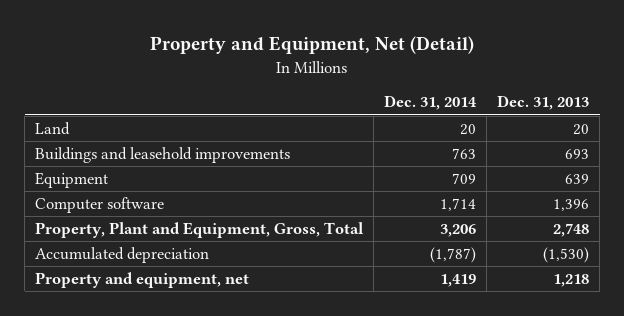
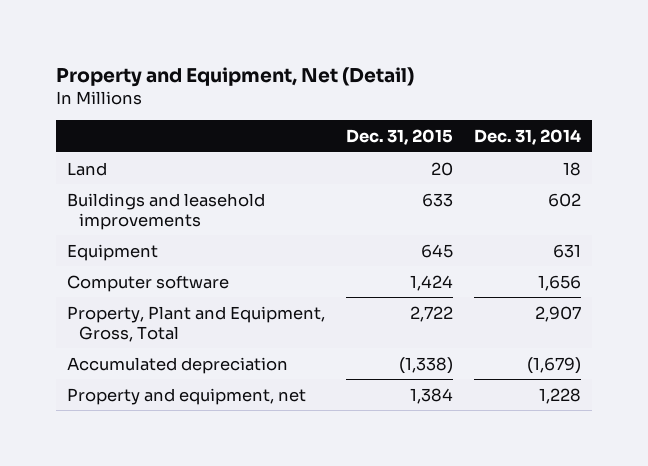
[497,95,590,111] Dec. 31, 2013 -> none
none -> [345,129,453,146] Dec. 31, 2015
[460,124,477,136] 20 -> [562,161,581,176] 18
[452,148,477,160] 763 -> [547,192,581,207] 602
[452,173,477,185] 709 -> [552,243,581,258] 631
[440,198,477,212] 1,714 -> [537,274,581,291] 1,656
[440,224,477,238] 3,206 -> [534,305,581,322] 2,907
[430,247,477,264] (1,787) -> [526,356,581,374] (1,679)
[440,274,477,288] 1,419 -> [538,387,581,404] 1,228

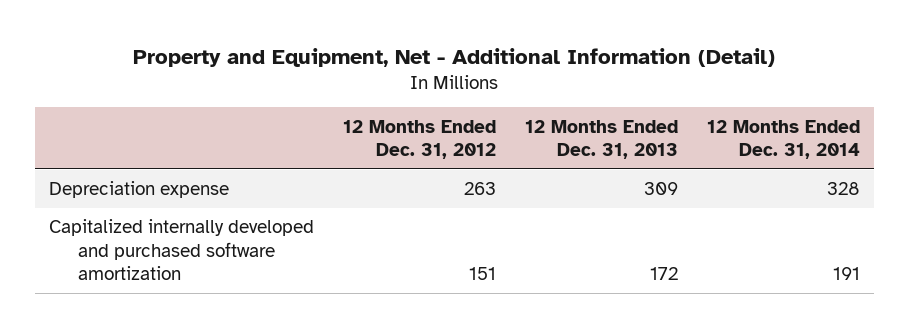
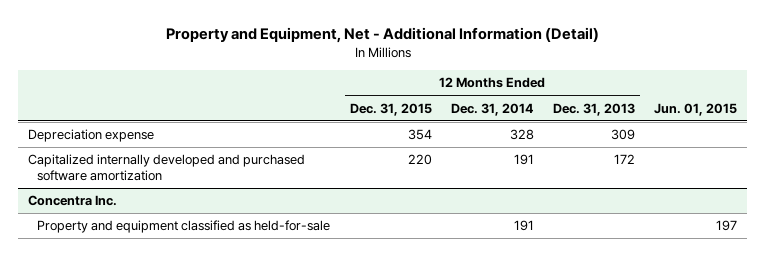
[342,119,496,160] 12 Months Ended Dec. 31, 2012 -> none
none -> [349,102,432,116] Dec. 31, 2015
none -> [654,102,738,116] Jun. 01, 2015
none -> [27,195,117,207] Concentra Inc.
none -> [37,220,331,234] Property and equipment classified as held-for-sale

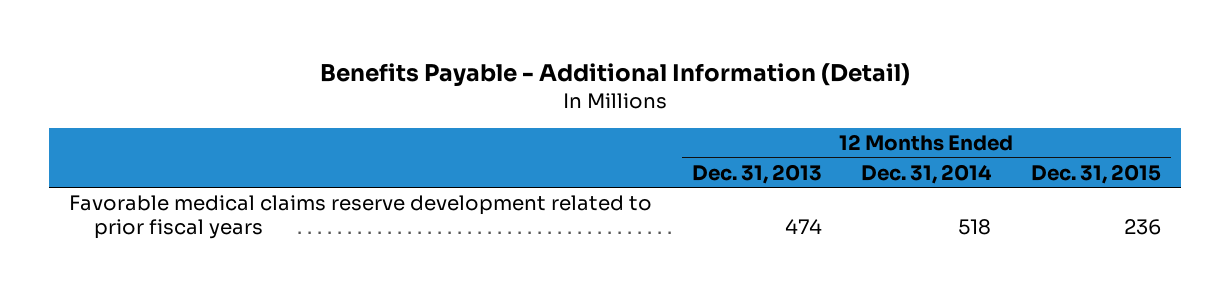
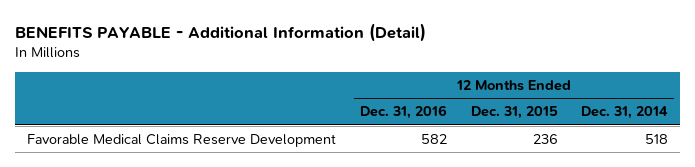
[320,62,911,86] Benefits Payable - Additional Information (Detail) -> [15,22,427,42] BENEFITS PAYABLE - Additional Information (Detail)
[691,163,822,184] Dec. 31, 2013 -> none
none -> [359,105,447,120] Dec. 31, 2016
[69,195,653,239] Favorable medical claims reserve development related to prior fiscal years -> [27,134,337,148] Favorable Medical Claims Reserve Development

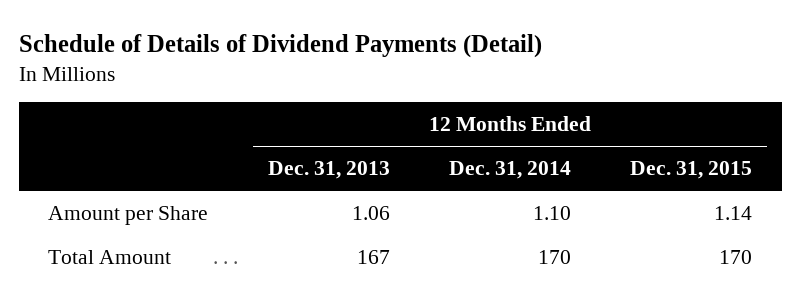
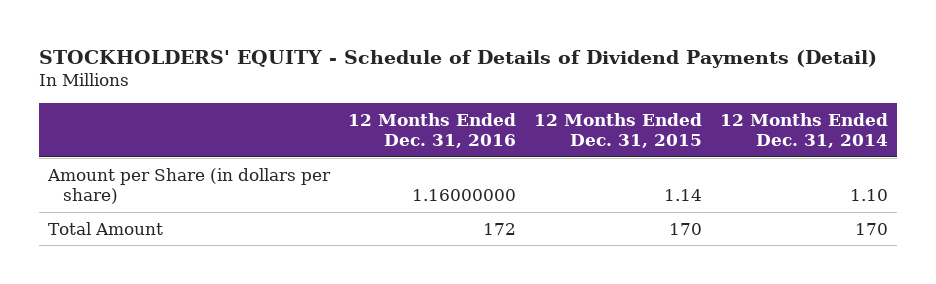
[18,33,542,58] Schedule of Details of Dividend Payments (Detail) -> [38,50,877,69] STOCKHOLDERS' EQUITY - Schedule of Details of Dividend Payments (Detail)
[267,161,390,180] Dec. 31, 2013 -> none
none -> [347,112,516,149] 12 Months Ended Dec. 31, 2016
[48,205,209,225] Amount per Share -> [46,167,331,205] Amount per Share (in dollars per share)

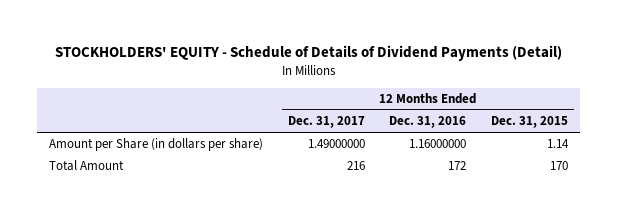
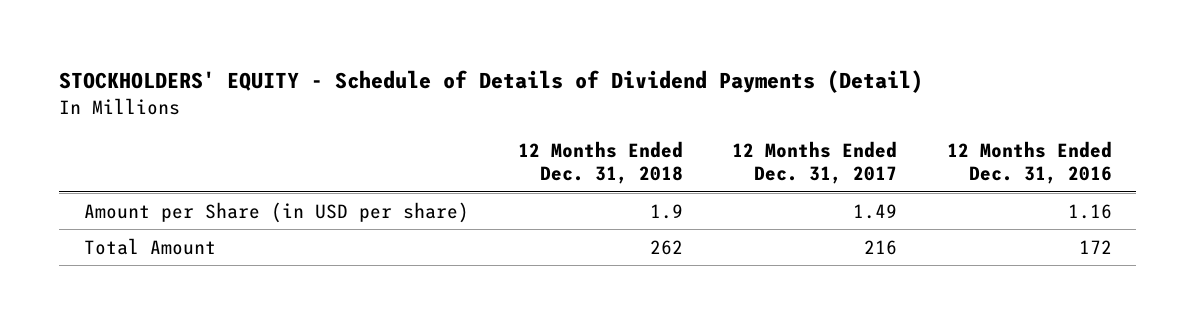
[490,116,568,129] Dec. 31, 2015 -> none
none -> [518,141,684,185] 12 Months Ended Dec. 31, 2018
[49,138,264,152] Amount per Share (in dollars per share) -> [83,201,469,223] Amount per Share (in USD per share)
[307,139,365,149] 1.49000000 -> [853,203,898,219] 1.49
[409,139,467,149] 1.16000000 -> [1067,203,1112,219] 1.16

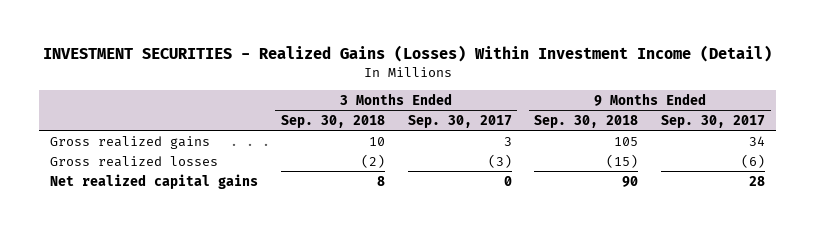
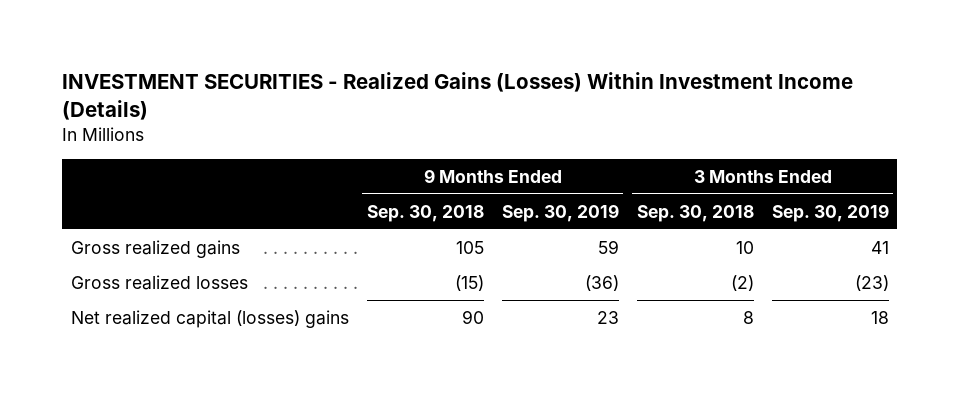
[42,45,772,63] INVESTMENT SECURITIES - Realized Gains (Losses) Within Investment Income (Detail) -> [61,72,853,120] INVESTMENT SECURITIES - Realized Gains (Losses) Within Investment Income (Details)
[407,114,512,128] Sep. 30, 2017 -> none
[660,114,765,128] Sep. 30, 2017 -> none
none -> [501,203,619,222] Sep. 30, 2019
none -> [771,203,889,222] Sep. 30, 2019
[50,173,259,189] Net realized capital gains -> [70,310,349,329] Net realized capital (losses) gains

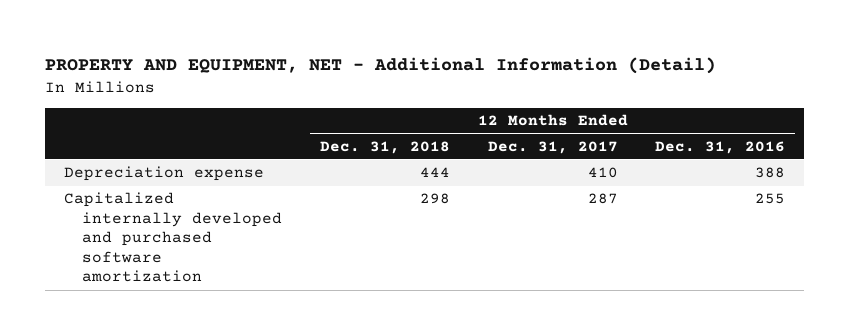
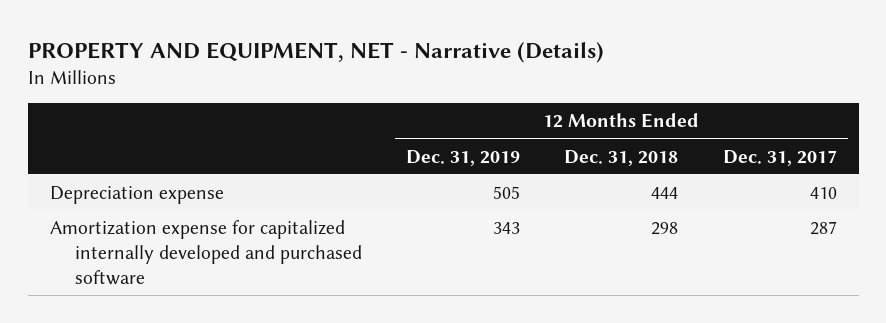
[45,56,717,74] PROPERTY AND EQUIPMENT, NET - Additional Information (Detail) -> [27,41,604,63] PROPERTY AND EQUIPMENT, NET - Narrative (Details)
[655,140,786,154] Dec. 31, 2016 -> none
none -> [406,149,521,166] Dec. 31, 2019
[63,192,282,283] Capitalized internally developed and purchased software amortization -> [49,219,363,285] Amortization expense for capitalized internally developed and purchased software

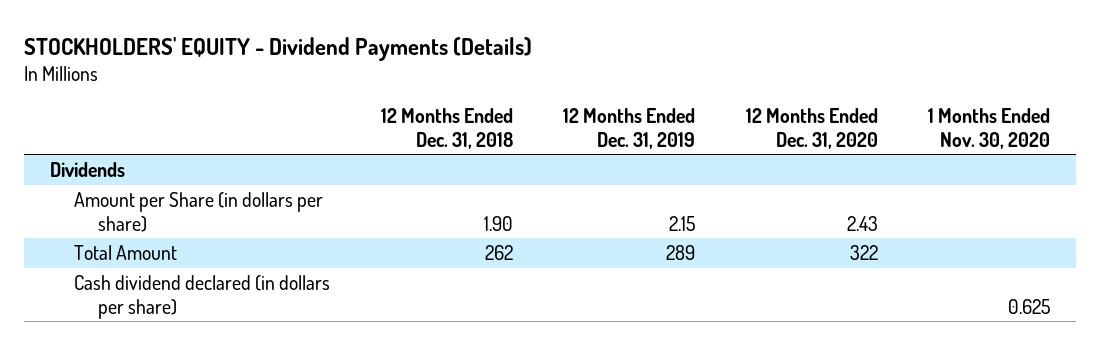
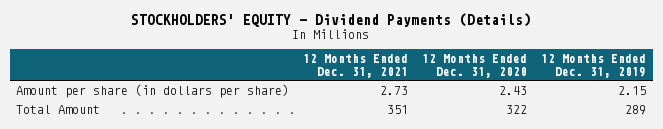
[380,107,513,149] 12 Months Ended Dec. 31, 2018 -> none
[928,107,1051,149] 1 Months Ended Nov. 30, 2020 -> none
none -> [303,53,409,78] 12 Months Ended Dec. 31, 2021
[49,161,125,177] Dividends -> none
[73,191,323,232] Amount per Share (in dollars per share) -> [16,84,290,99] Amount per share (in dollars per share)
[73,274,330,319] Cash dividend declared (in dollars per share) -> none

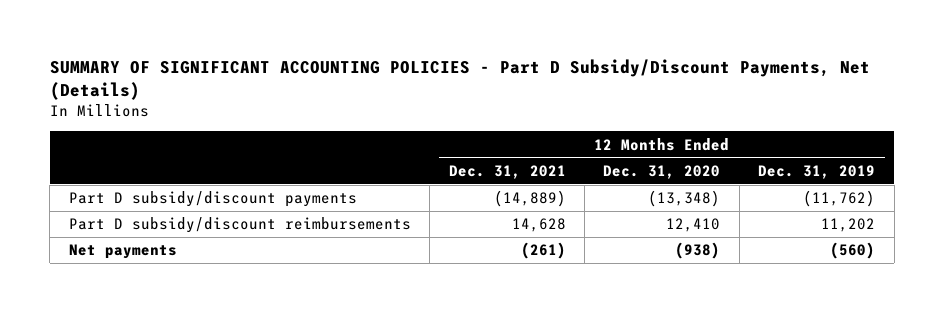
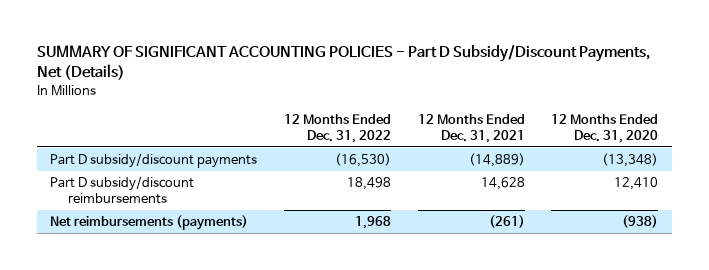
[758,164,876,179] Dec. 31, 2019 -> none
none -> [284,114,392,144] 12 Months Ended Dec. 31, 2022
[68,244,177,260] Net payments -> [50,215,249,231] Net reimbursements (payments)

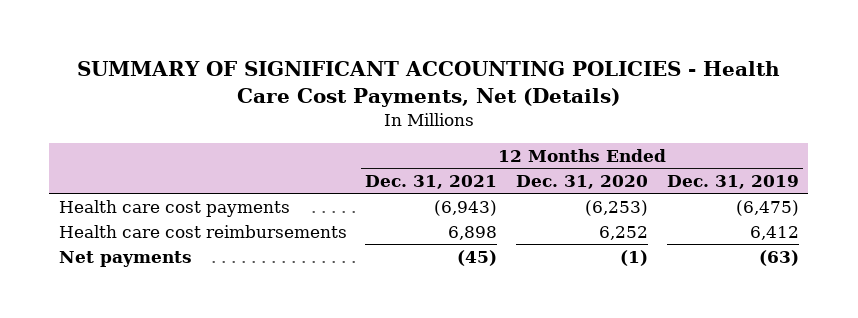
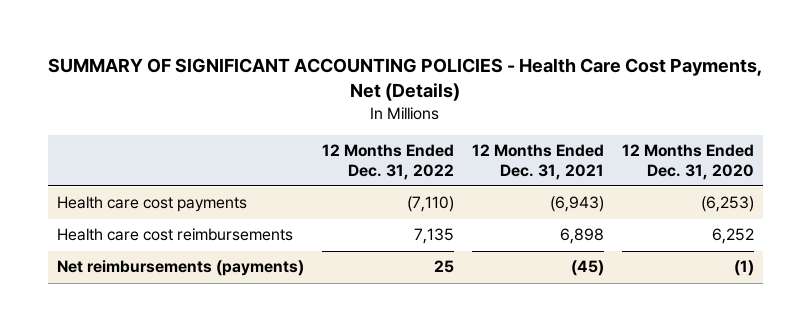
[666,174,799,189] Dec. 31, 2019 -> none
none -> [321,144,454,180] 12 Months Ended Dec. 31, 2022
[58,250,192,267] Net payments -> [56,260,304,277] Net reimbursements (payments)

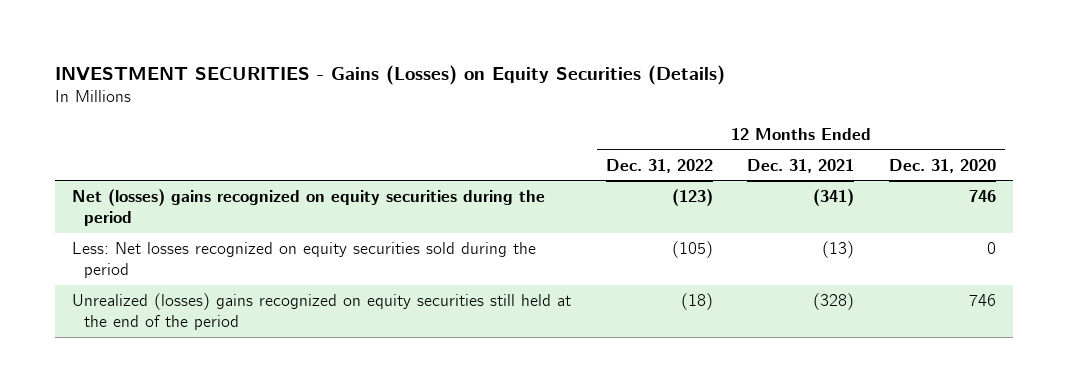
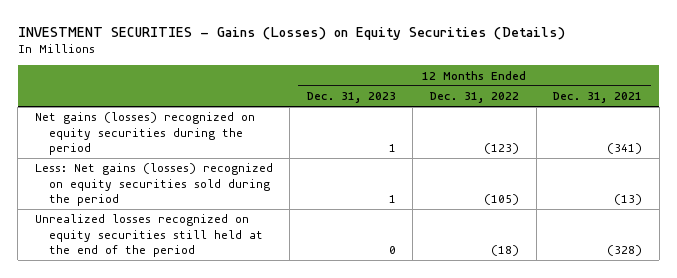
[888,158,996,173] Dec. 31, 2020 -> none
none -> [306,92,396,104] Dec. 31, 2023
[71,189,545,226] Net (losses) gains recognized on equity securities during the period -> [34,112,255,156] Net gains (losses) recognized on equity securities during the period
[71,242,536,278] Less: Net losses recognized on equity securities sold during the period -> [34,163,273,207] Less: Net gains (losses) recognized on equity securities sold during the period
[71,293,571,330] Unrealized (losses) gains recognized on equity securities still held at the end of the period -> [34,214,264,258] Unrealized losses recognized on equity securities still held at the end of the period

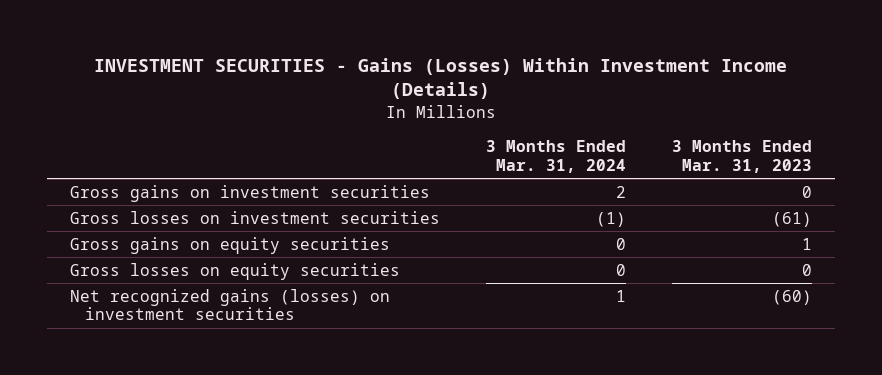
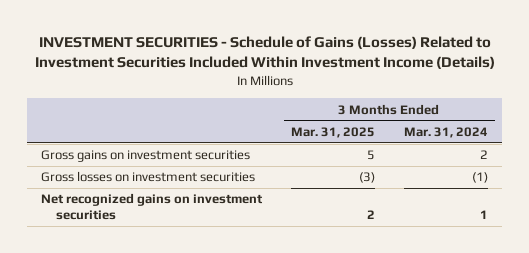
[94,57,788,100] INVESTMENT SECURITIES - Gains (Losses) Within Investment Income (Details) -> [34,36,495,70] INVESTMENT SECURITIES - Schedule of Gains (Losses) Related to Investment Securities Included Within Investment Income (Details)
[671,140,812,173] 3 Months Ended Mar. 31, 2023 -> none
none -> [291,126,376,138] Mar. 31, 2025
[70,236,391,254] Gross gains on equity securities -> none
[70,262,401,280] Gross losses on equity securities -> none
[70,288,391,321] Net recognized gains (losses) on investment securities -> [41,193,264,220] Net recognized gains on investment securities

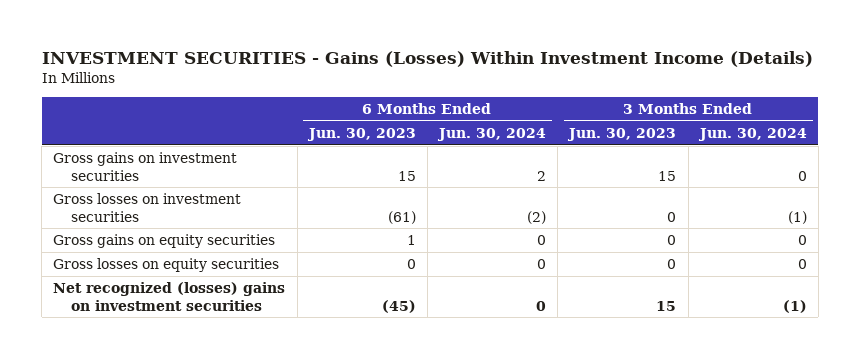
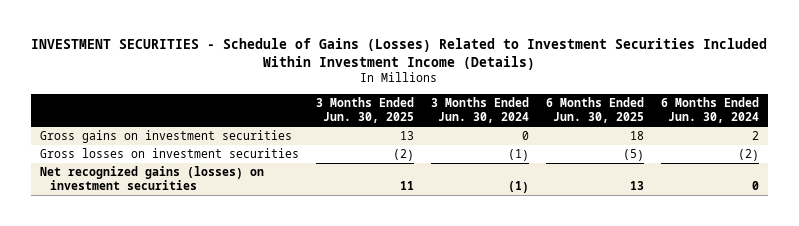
[41,50,813,67] INVESTMENT SECURITIES - Gains (Losses) Within Investment Income (Details) -> [31,38,768,70] INVESTMENT SECURITIES - Schedule of Gains (Losses) Related to Investment Securities Included Within Investment Income (Details)
[306,128,416,142] Jun. 30, 2023 -> none
[567,128,677,142] Jun. 30, 2023 -> none
none -> [315,96,414,124] 3 Months Ended Jun. 30, 2025
none -> [546,96,645,124] 6 Months Ended Jun. 30, 2025
[53,234,276,249] Gross gains on equity securities -> none
[53,258,280,273] Gross losses on equity securities -> none
[53,282,286,311] Net recognized (losses) gains on investment securities -> [39,166,264,191] Net recognized gains (losses) on investment securities

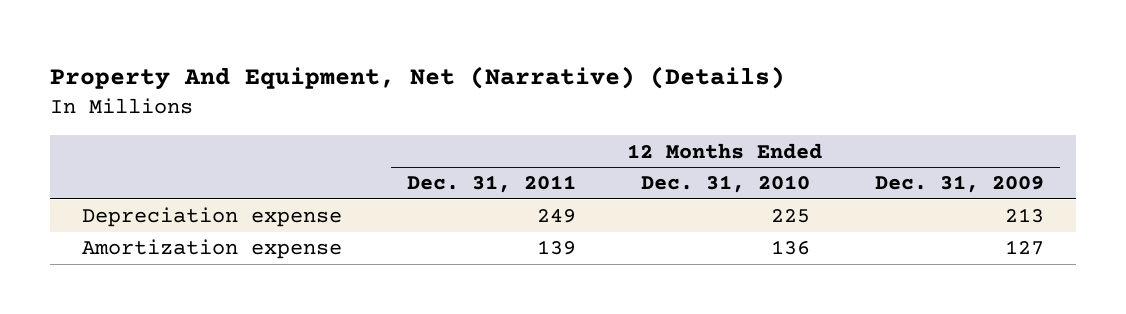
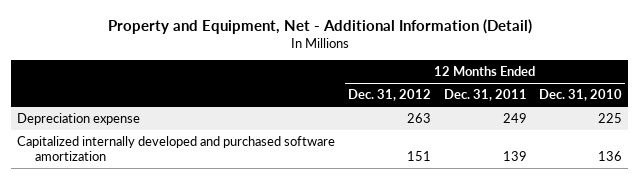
[49,65,785,90] Property And Equipment, Net (Narrative) (Details) -> [107,18,532,34] Property and Equipment, Net - Additional Information (Detail)
[874,175,1044,194] Dec. 31, 2009 -> none
none -> [348,89,432,102] Dec. 31, 2012
[82,239,343,260] Amortization expense -> [17,136,336,162] Capitalized internally developed and purchased software amortization

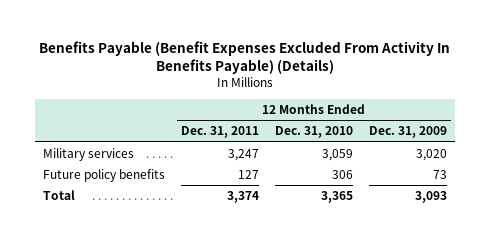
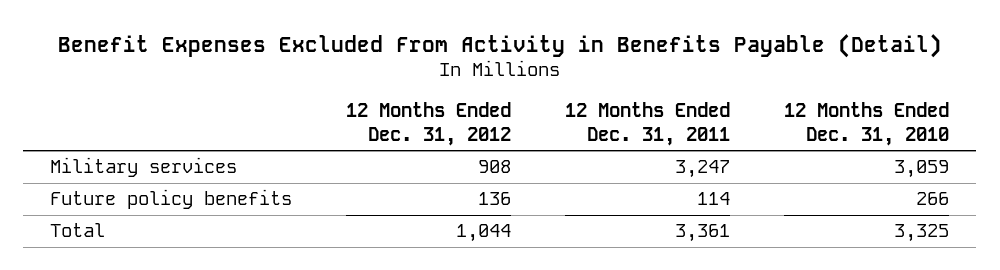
[38,41,450,75] Benefits Payable (Benefit Expenses Excluded From Activity In Benefits Payable) (Details) -> [57,33,942,58] Benefit Expenses Excluded From Activity in Benefits Payable (Detail)
[368,126,447,139] Dec. 31, 2009 -> none
none -> [346,102,512,146] 12 Months Ended Dec. 31, 2012
[237,169,259,179] 127 -> [697,192,731,206] 114
[331,169,353,179] 306 -> [916,192,950,206] 266
[226,190,259,203] 3,374 -> [675,224,731,243] 3,361
[320,190,353,203] 3,365 -> [894,224,950,243] 3,325

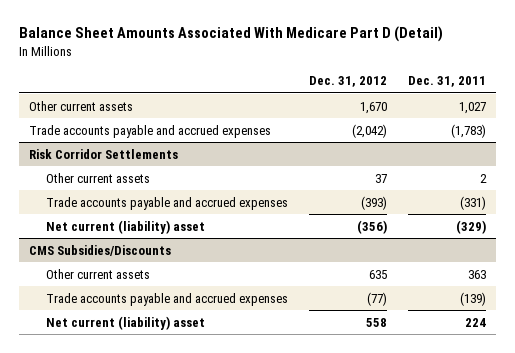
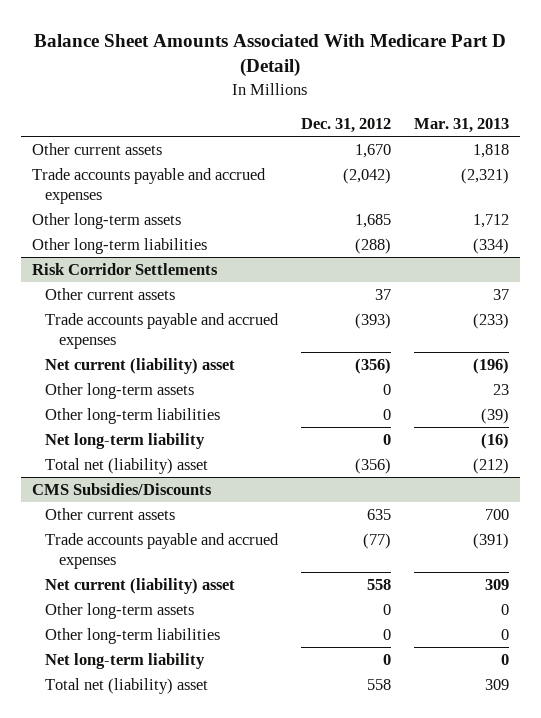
[407,76,486,88] Dec. 31, 2011 -> none
none -> [413,118,509,134] Mar. 31, 2013
none -> [31,212,181,229] Other long-term assets
none -> [31,237,207,254] Other long-term liabilities
none -> [45,382,195,399] Other long-term assets
none -> [45,407,221,424] Other long-term liabilities
none -> [45,432,206,449] Net long-term liability
none -> [45,457,209,474] Total net (liability) asset
none -> [45,602,195,619] Other long-term assets
none -> [45,627,221,644] Other long-term liabilities
none -> [45,652,206,669] Net long-term liability
none -> [45,677,209,694] Total net (liability) asset

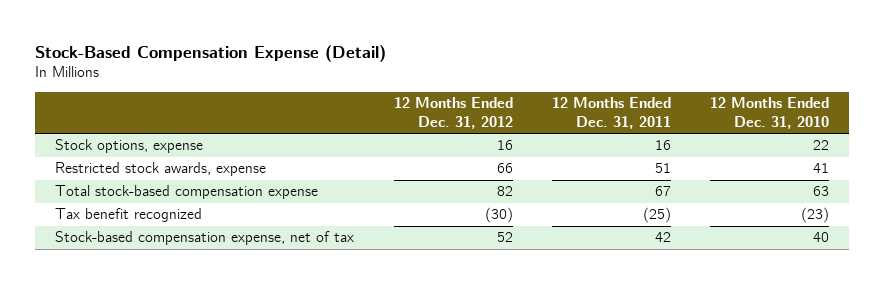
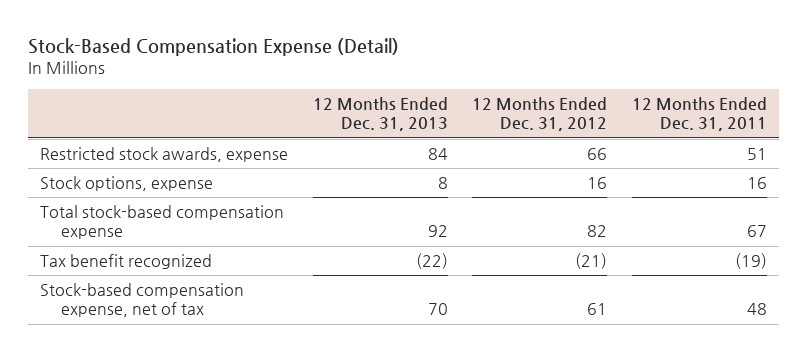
[710,97,830,129] 12 Months Ended Dec. 31, 2010 -> none
none -> [312,96,448,132] 12 Months Ended Dec. 31, 2013
[55,139,204,154] Stock options, expense -> [40,176,214,192] Stock options, expense
[484,207,513,224] (30) -> [575,253,608,270] (21)
[642,207,671,224] (25) -> [734,253,767,270] (19)
[496,232,513,243] 52 -> [587,303,608,316] 61
[654,232,671,243] 42 -> [746,303,767,316] 48

